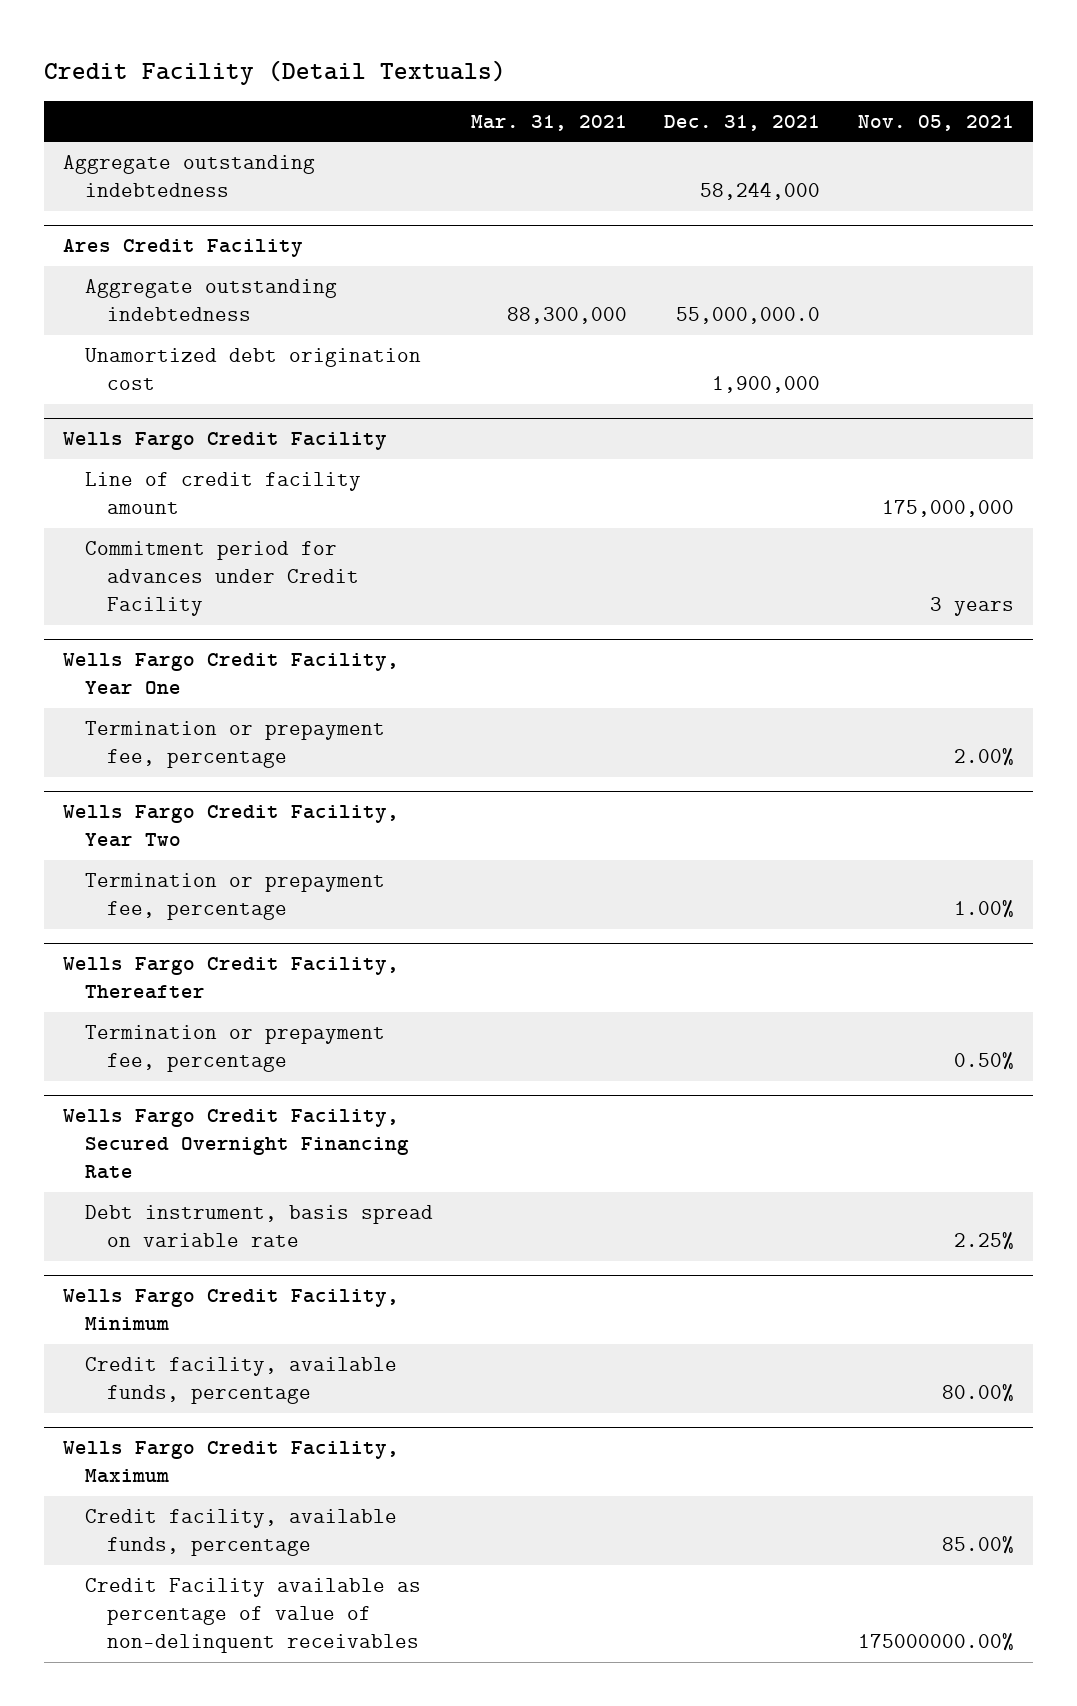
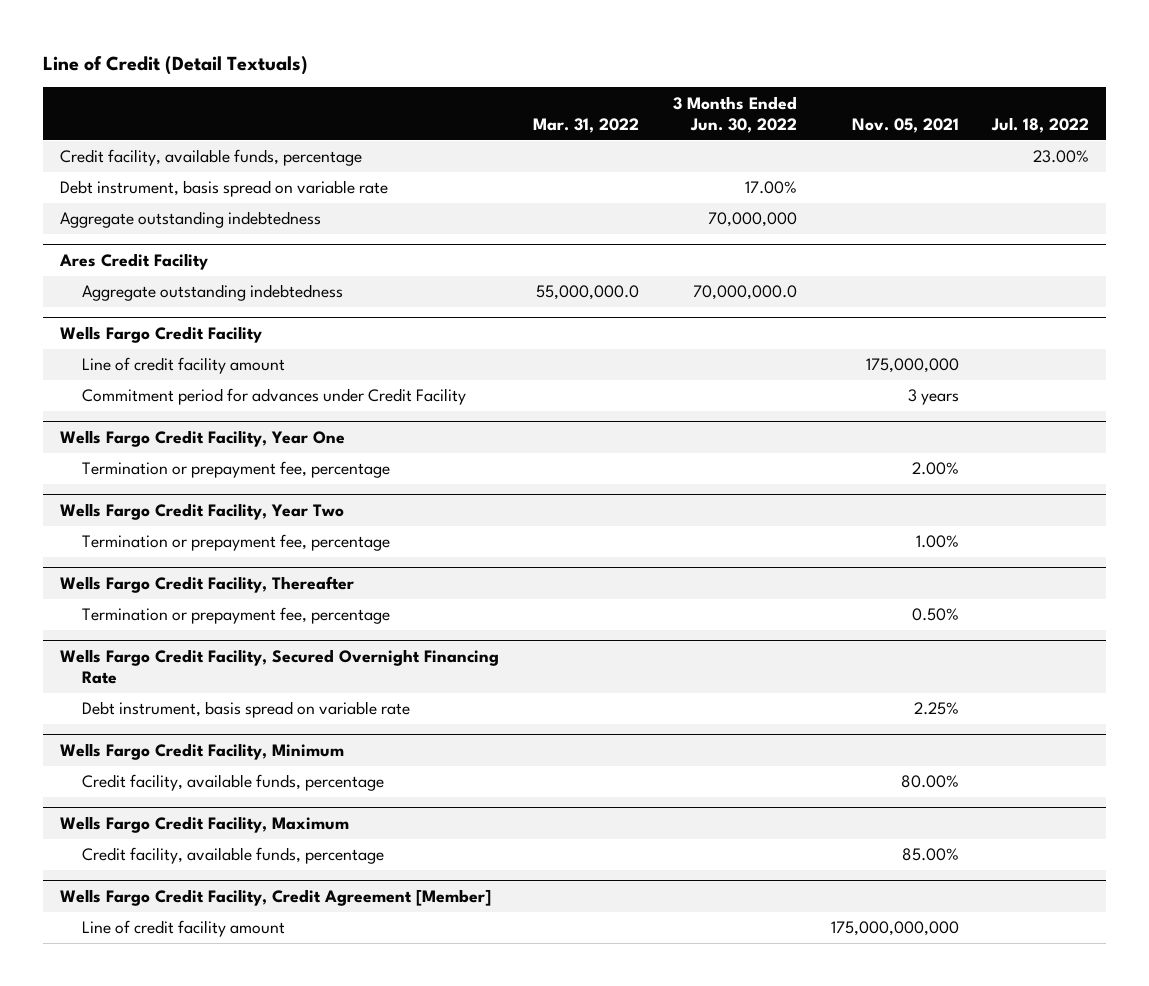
[44,59,507,85] Credit Facility (Detail Textuals) -> [43,56,309,76] Line of Credit (Detail Textuals)
[470,114,627,131] Mar. 31, 2021 -> none
[664,114,821,131] Dec. 31, 2021 -> none
none -> [532,117,639,133] Mar. 31, 2022
none -> [672,95,797,133] 3 Months Ended Jun. 30, 2022
none -> [991,116,1090,133] Jul. 18, 2022
none -> [60,149,363,167] Credit facility, available funds, percentage
none -> [60,180,389,198] Debt instrument, basis spread on variable rate
[84,348,421,391] Unamortized debt origination cost -> none
[84,1578,421,1654] Credit Facility available as percentage of value of non-delinquent receivables -> none
none -> [60,888,492,906] Wells Fargo Credit Facility, Credit Agreement [Member]
none -> [81,920,285,938] Line of credit facility amount

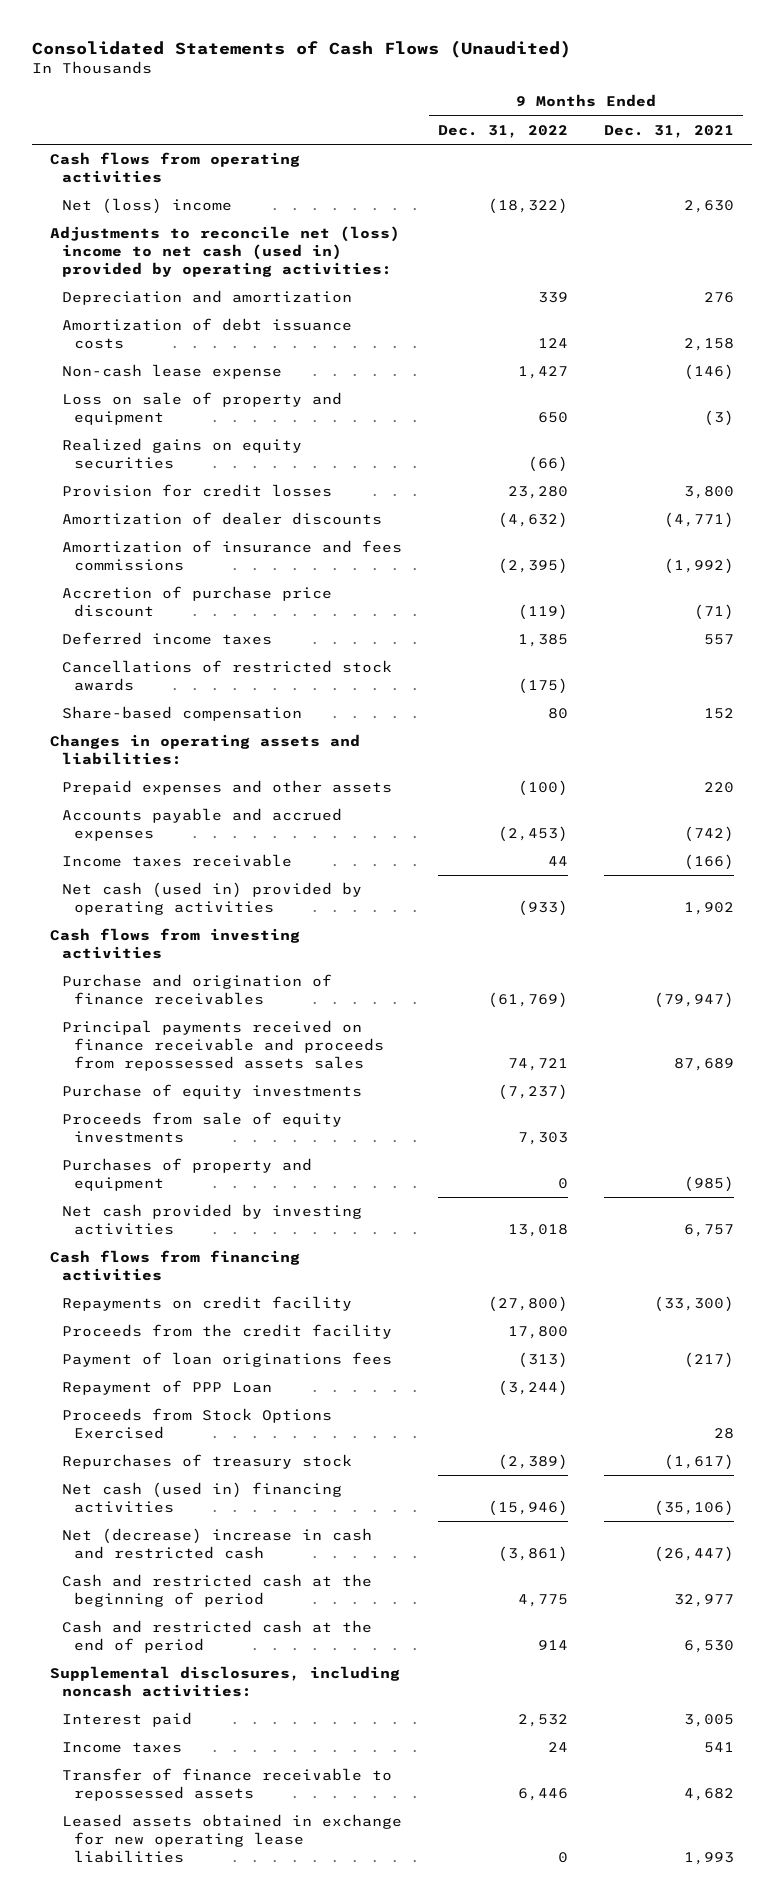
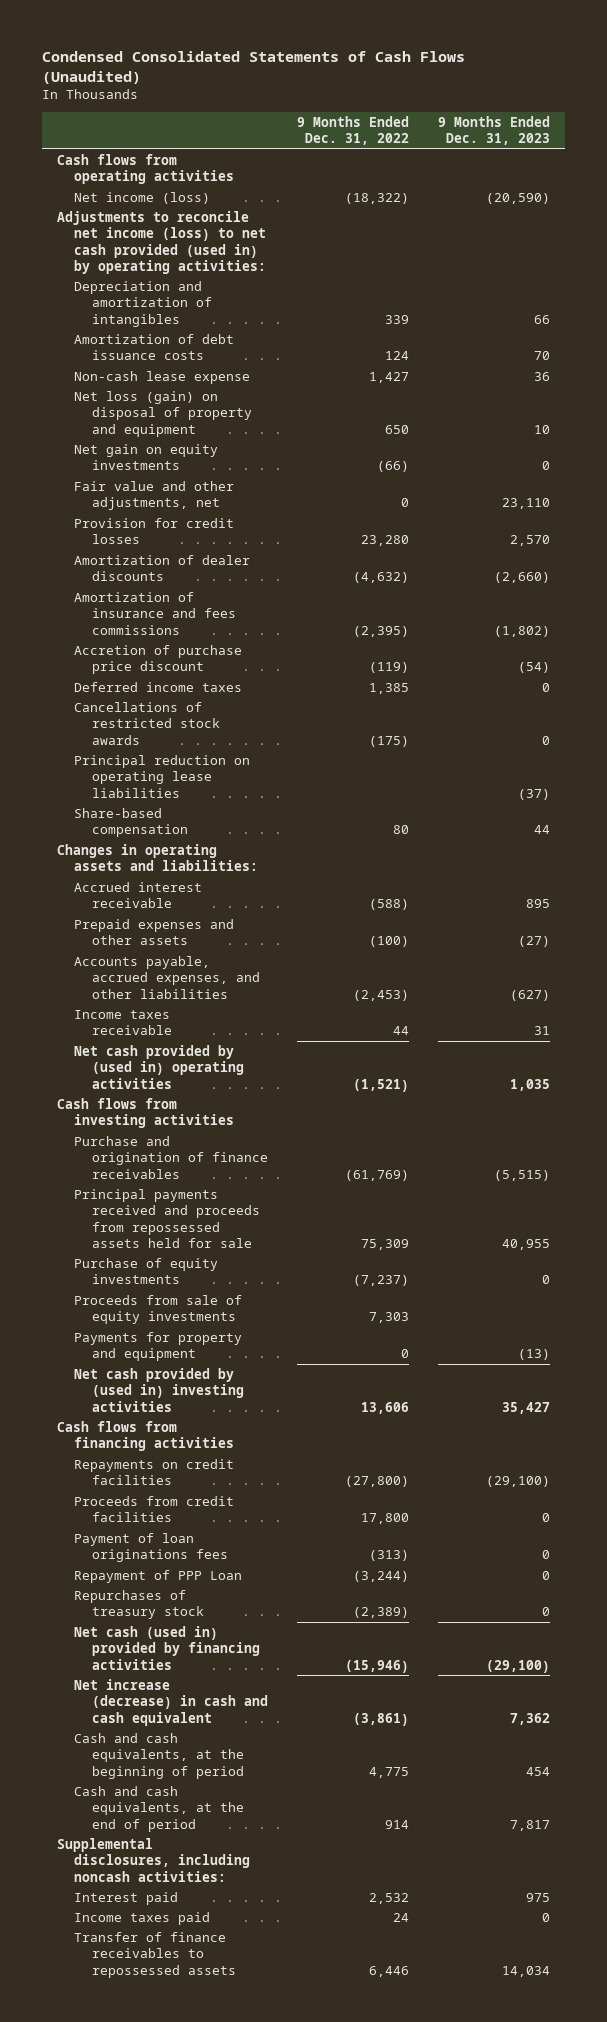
[32,40,572,59] Consolidated Statements of Cash Flows (Unaudited) -> [42,50,466,84] Condensed Consolidated Statements of Cash Flows (Unaudited)
[604,124,735,138] Dec. 31, 2021 -> none
none -> [438,115,551,146] 9 Months Ended Dec. 31, 2023
[61,198,232,215] Net (loss) income -> [74,191,211,204] Net income (loss)
[50,226,401,278] Adjustments to reconcile net (loss) income to net cash (used in) provided by operating activities: -> [56,210,267,274] Adjustments to reconcile net income (loss) to net cash provided (used in) by operating activities:
[61,290,352,306] Depreciation and amortization -> [74,280,212,327] Depreciation and amortization of intangibles
[61,438,302,470] Realized gains on equity securities -> none
[61,392,342,426] Loss on sale of property and equipment -> [74,390,252,437] Net loss (gain) on disposal of property and equipment
none -> [74,443,219,471] Net gain on equity investments
none -> [74,480,235,511] Fair value and other adjustments, net
none -> [74,754,251,798] Principal reduction on operating lease liabilities
none -> [74,881,203,909] Accrued interest receivable
[61,808,342,842] Accounts payable and accrued expenses -> [74,955,260,999] Accounts payable, accrued expenses, and other liabilities
[61,882,362,916] Net cash (used in) provided by operating activities -> [74,1044,244,1089] Net cash provided by (used in) operating activities
[517,900,568,917] (933) -> [352,1078,409,1092] (1,521)
[61,1020,384,1072] Principal payments received on finance receivable and proceeds from repossessed assets sales -> [74,1188,260,1248] Principal payments received and proceeds from repossessed assets held for sale
[507,1058,568,1072] 74,721 -> [360,1238,409,1250] 75,309
[61,1158,312,1192] Purchases of property and equipment -> [74,1331,243,1362] Payments for property and equipment
[61,1204,362,1236] Net cash provided by investing activities -> [74,1367,244,1412] Net cash provided by (used in) investing activities
[507,1224,568,1238] 13,018 -> [360,1401,409,1414] 13,606
[61,1296,352,1312] Repayments on credit facility -> [74,1458,235,1486] Repayments on credit facilities
[61,1324,392,1340] Proceeds from the credit facility -> [74,1495,235,1523] Proceeds from credit facilities
[61,1408,332,1440] Proceeds from Stock Options Exercised -> none
[61,1482,342,1514] Net cash (used in) financing activities -> [74,1625,260,1670] Net cash (used in) provided by financing activities
[61,1528,372,1560] Net (decrease) increase in cash and restricted cash -> [74,1678,268,1726] Net increase (decrease) in cash and cash equivalent
[61,1574,372,1608] Cash and restricted cash at the beginning of period -> [74,1732,244,1779] Cash and cash equivalents, at the beginning of period
[61,1620,372,1654] Cash and restricted cash at the end of period -> [74,1785,244,1832] Cash and cash equivalents, at the end of period
[61,1814,402,1864] Leased assets obtained in exchange for new operating lease liabilities -> none
[61,1742,182,1754] Income taxes -> [74,1911,211,1925] Income taxes paid
[61,1768,392,1802] Transfer of finance receivable to repossessed assets -> [74,1931,236,1978] Transfer of finance receivables to repossessed assets

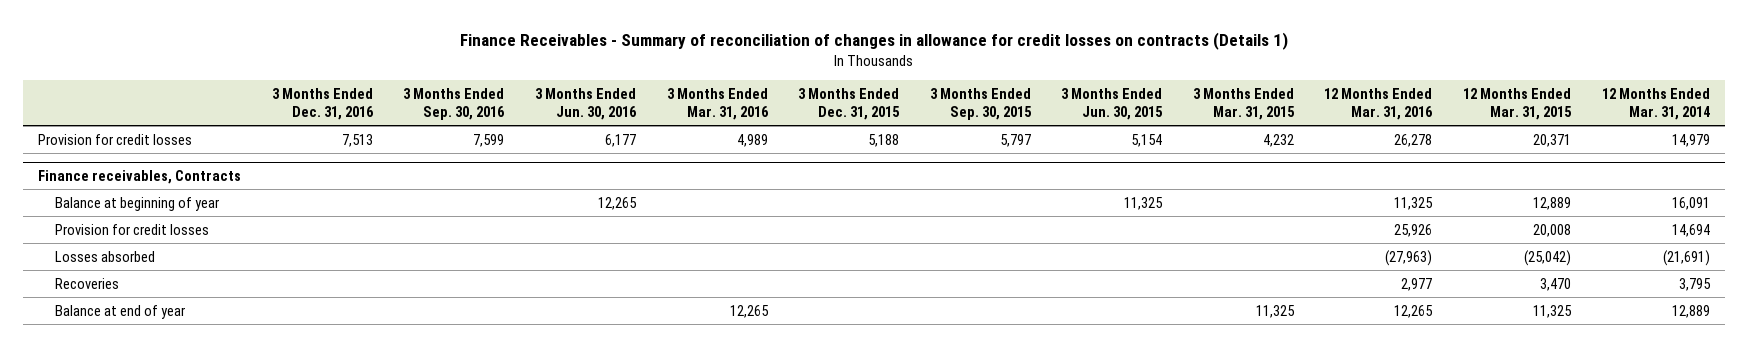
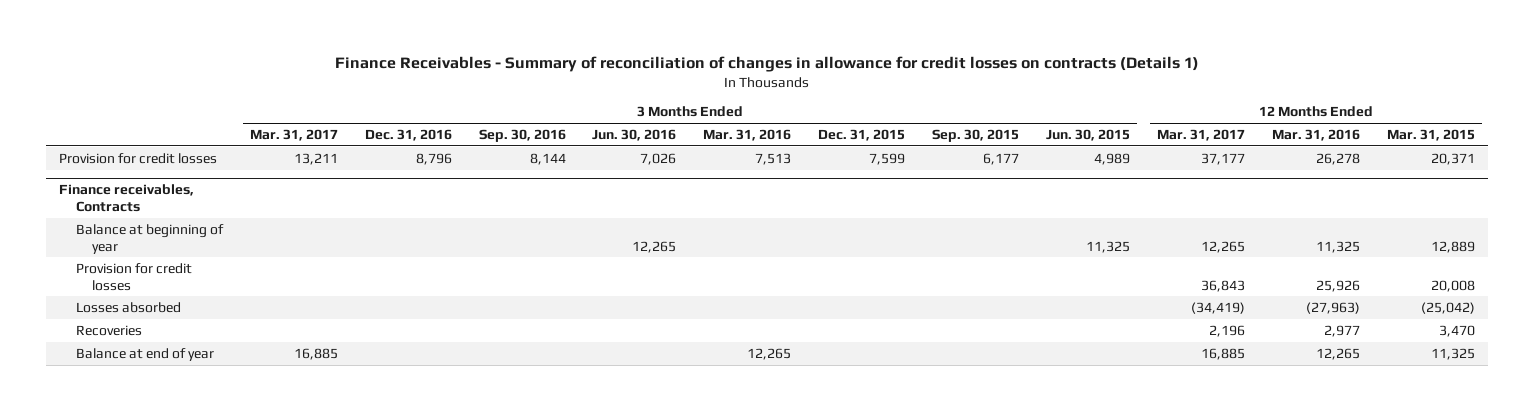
[1192,87,1295,121] 3 Months Ended Mar. 31, 2015 -> none
[1601,87,1710,121] 12 Months Ended Mar. 31, 2014 -> none
none -> [249,129,338,142] Mar. 31, 2017
none -> [1157,129,1246,142] Mar. 31, 2017
[341,133,373,147] 7,513 -> [415,152,452,165] 8,796
[473,133,505,147] 7,599 -> [529,152,566,165] 8,144
[605,133,637,147] 6,177 -> [640,152,677,165] 7,026
[736,133,768,147] 4,989 -> [755,152,792,165] 7,513
[868,133,900,147] 5,188 -> [869,152,906,165] 7,599
[999,133,1031,147] 5,797 -> [983,152,1020,165] 6,177
[1131,133,1163,147] 5,154 -> [1094,152,1131,165] 4,989

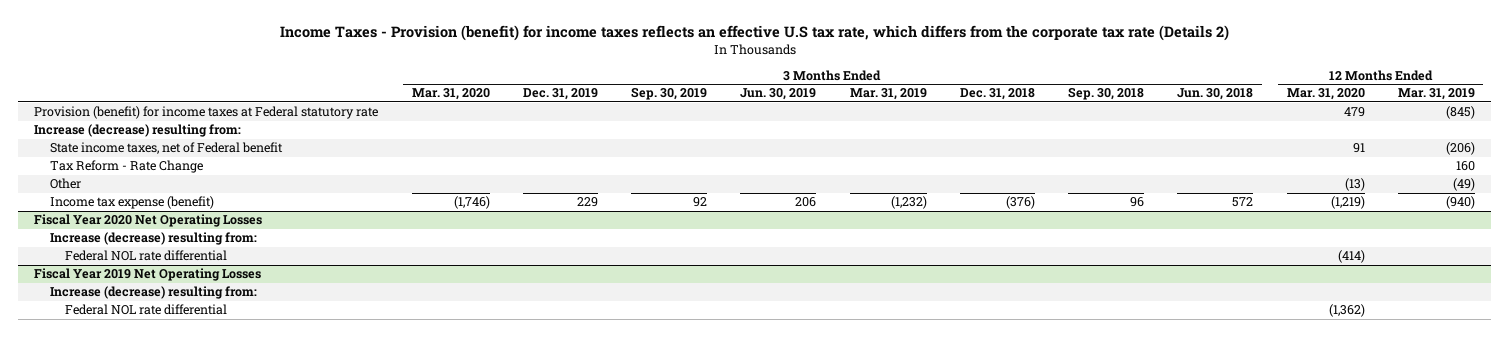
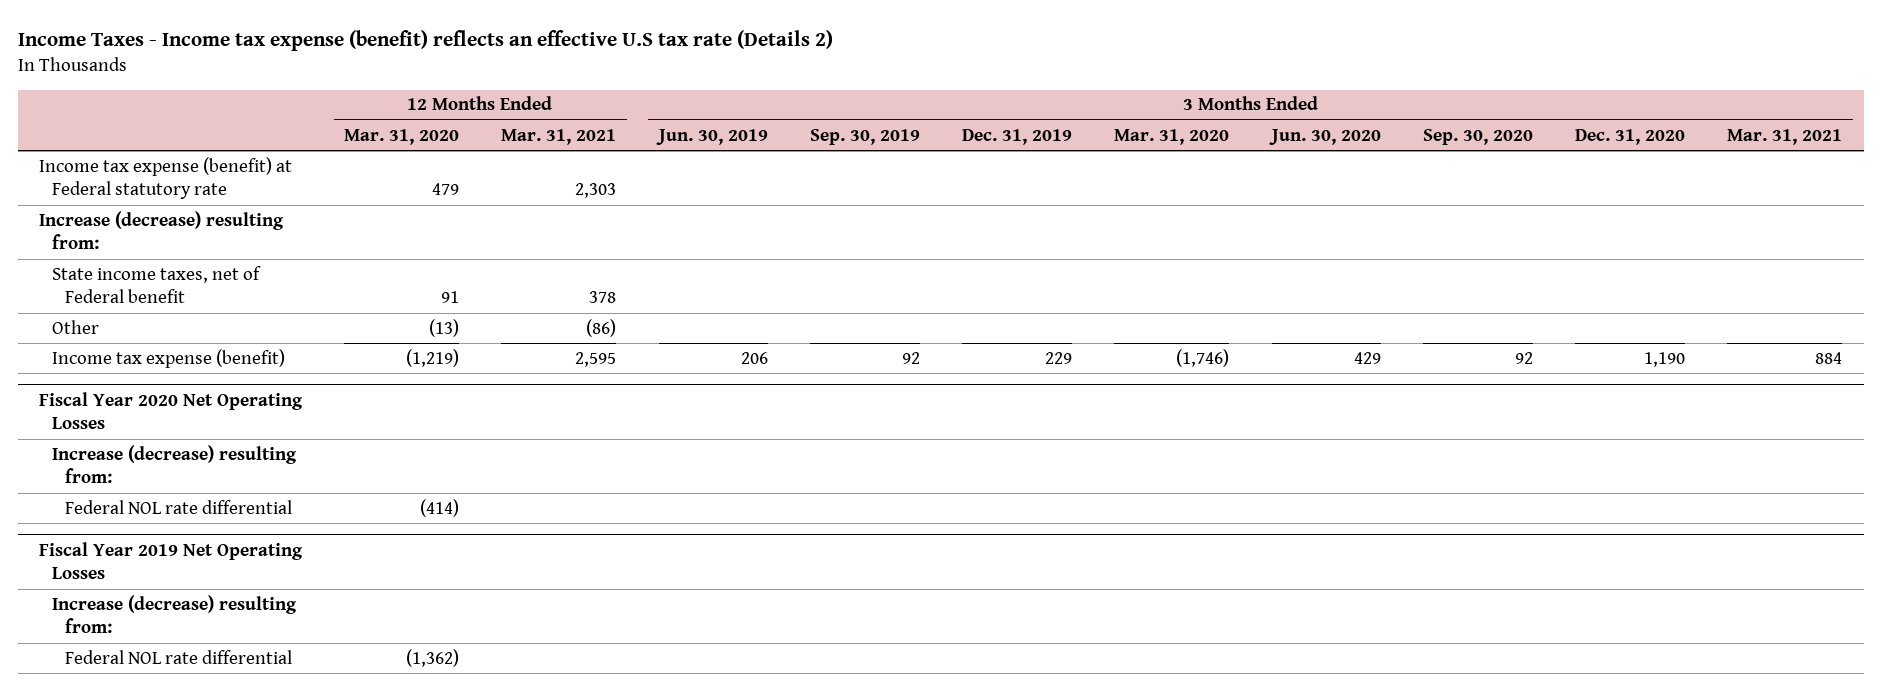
[279,25,1229,42] Income Taxes - Provision (benefit) for income taxes reflects an effective U.S tax rate, which differs from the corporate tax rate (Details 2) -> [17,30,833,52] Income Taxes - Income tax expense (benefit) reflects an effective U.S tax rate (Details 2)
[849,88,927,101] Mar. 31, 2019 -> none
[959,88,1035,101] Dec. 31, 2018 -> none
[1068,87,1145,101] Sep. 30, 2018 -> none
[1177,88,1254,101] Jun. 30, 2018 -> none
[1397,88,1475,101] Mar. 31, 2019 -> none
none -> [501,128,617,145] Mar. 31, 2021
none -> [1268,128,1381,145] Jun. 30, 2020
none -> [1422,128,1533,145] Sep. 30, 2020
none -> [1575,128,1686,145] Dec. 31, 2020
none -> [1727,128,1843,145] Mar. 31, 2021
[34,106,379,120] Provision (benefit) for income taxes at Federal statutory rate -> [38,156,292,200] Income tax expense (benefit) at Federal statutory rate
[49,160,203,174] Tax Reform - Rate Change -> none

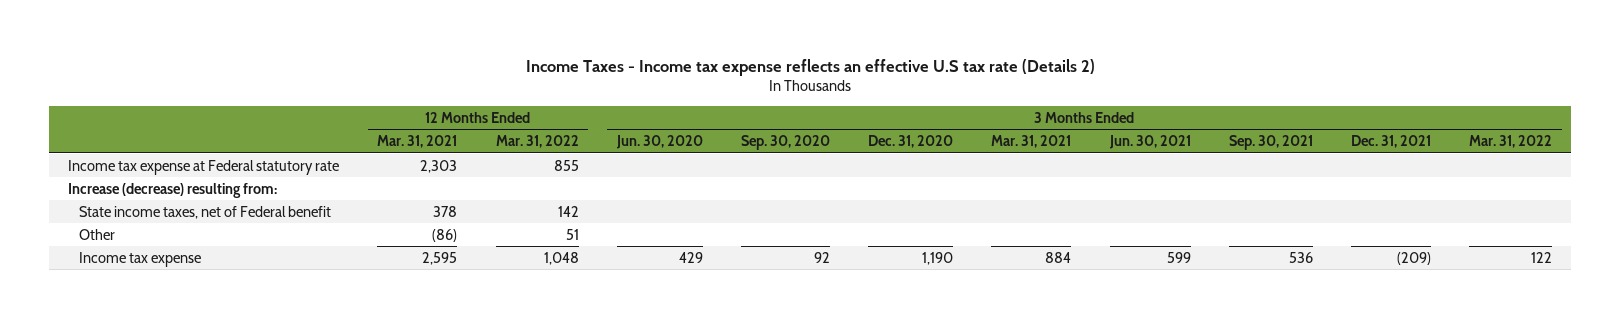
[17,30,833,52] Income Taxes - Income tax expense (benefit) reflects an effective U.S tax rate (Details 2) -> [526,58,1096,76] Income Taxes - Income tax expense reflects an effective U.S tax rate (Details 2)
[344,128,460,145] Mar. 31, 2020 -> none
[655,128,768,145] Jun. 30, 2019 -> none
[809,128,920,145] Sep. 30, 2019 -> none
[962,128,1073,145] Dec. 31, 2019 -> none
[1114,128,1230,145] Mar. 31, 2020 -> none
none -> [495,135,579,149] Mar. 31, 2022
none -> [1108,135,1191,150] Jun. 30, 2021
none -> [1228,135,1313,151] Sep. 30, 2021
none -> [1351,135,1432,149] Dec. 31, 2021
none -> [1469,135,1553,149] Mar. 31, 2022
[38,156,292,200] Income tax expense (benefit) at Federal statutory rate -> [68,159,340,175] Income tax expense at Federal statutory rate
[38,391,303,430] Fiscal Year 2020 Net Operating Losses -> none
[52,444,298,484] Increase (decrease) resulting from: -> none
[65,499,293,514] Federal NOL rate differential -> none
[38,541,303,580] Fiscal Year 2019 Net Operating Losses -> none
[52,594,298,634] Increase (decrease) resulting from: -> none
[65,649,293,664] Federal NOL rate differential -> none
[52,348,286,368] Income tax expense (benefit) -> [79,251,202,267] Income tax expense

